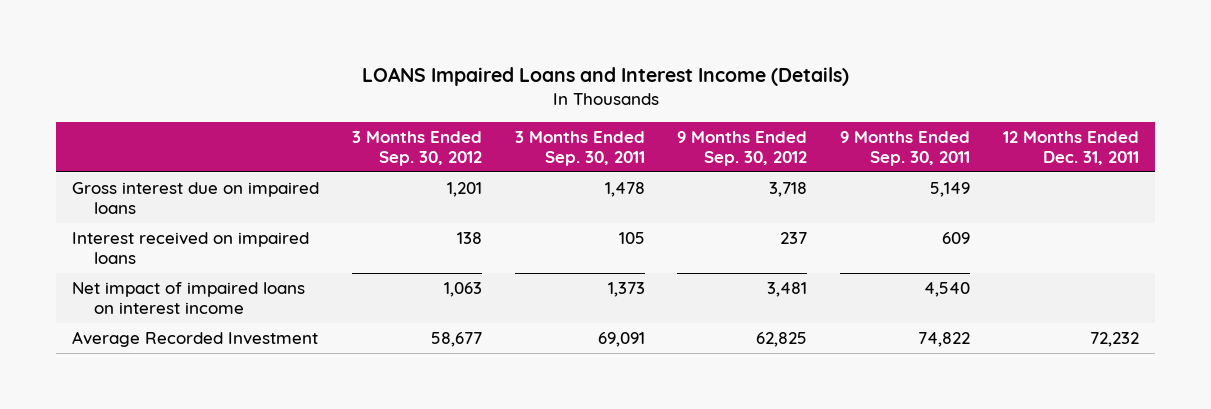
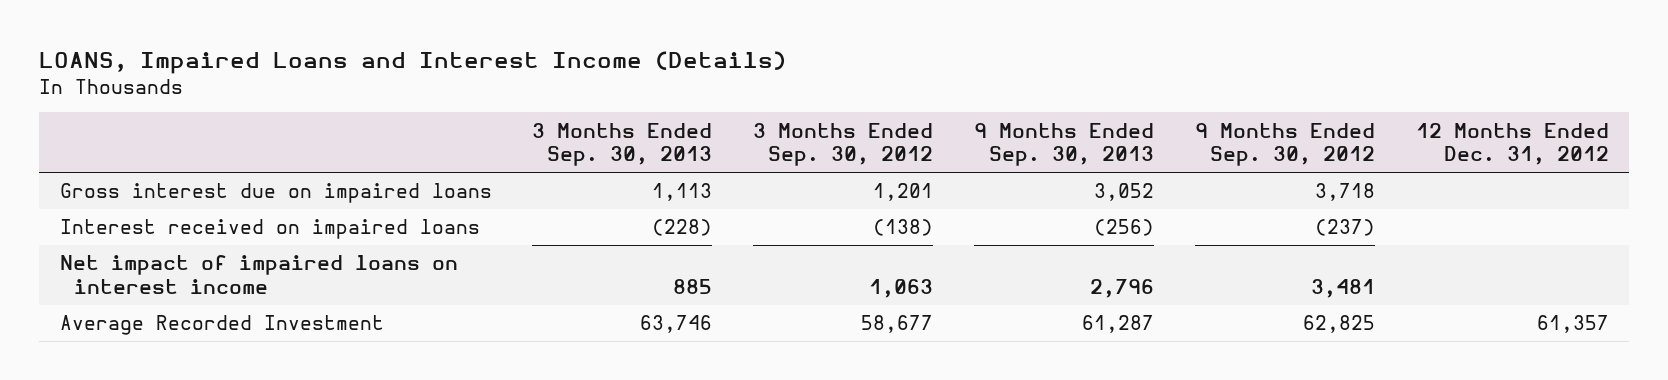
[361,66,849,86] LOANS Impaired Loans and Interest Income (Details) -> [39,51,787,75] LOANS, Impaired Loans and Interest Income (Details)
[514,130,645,166] 3 Months Ended Sep. 30, 2011 -> none
[840,130,971,166] 9 Months Ended Sep. 30, 2011 -> none
[1003,130,1140,165] 12 Months Ended Dec. 31, 2011 -> none
none -> [532,122,713,167] 3 Months Ended Sep. 30, 2013
none -> [974,122,1155,167] 9 Months Ended Sep. 30, 2013
none -> [1415,122,1609,166] 12 Months Ended Dec. 31, 2012
[456,232,482,245] 138 -> [873,219,934,237] (138)
[780,232,808,245] 237 -> [1314,219,1375,237] (237)

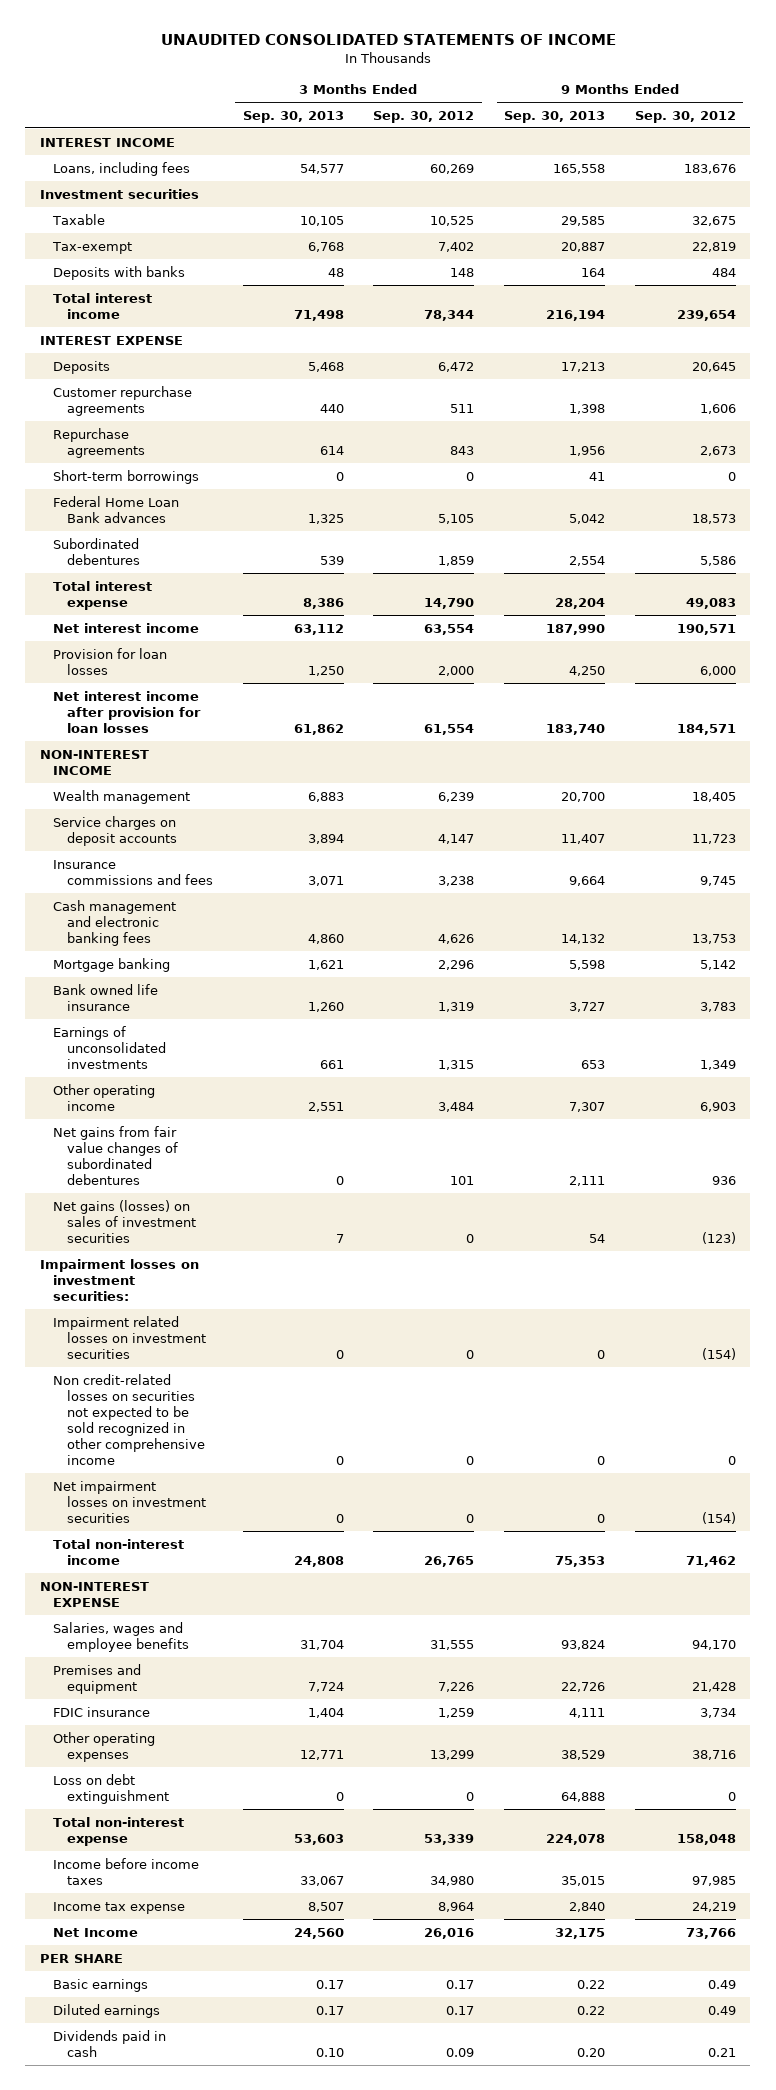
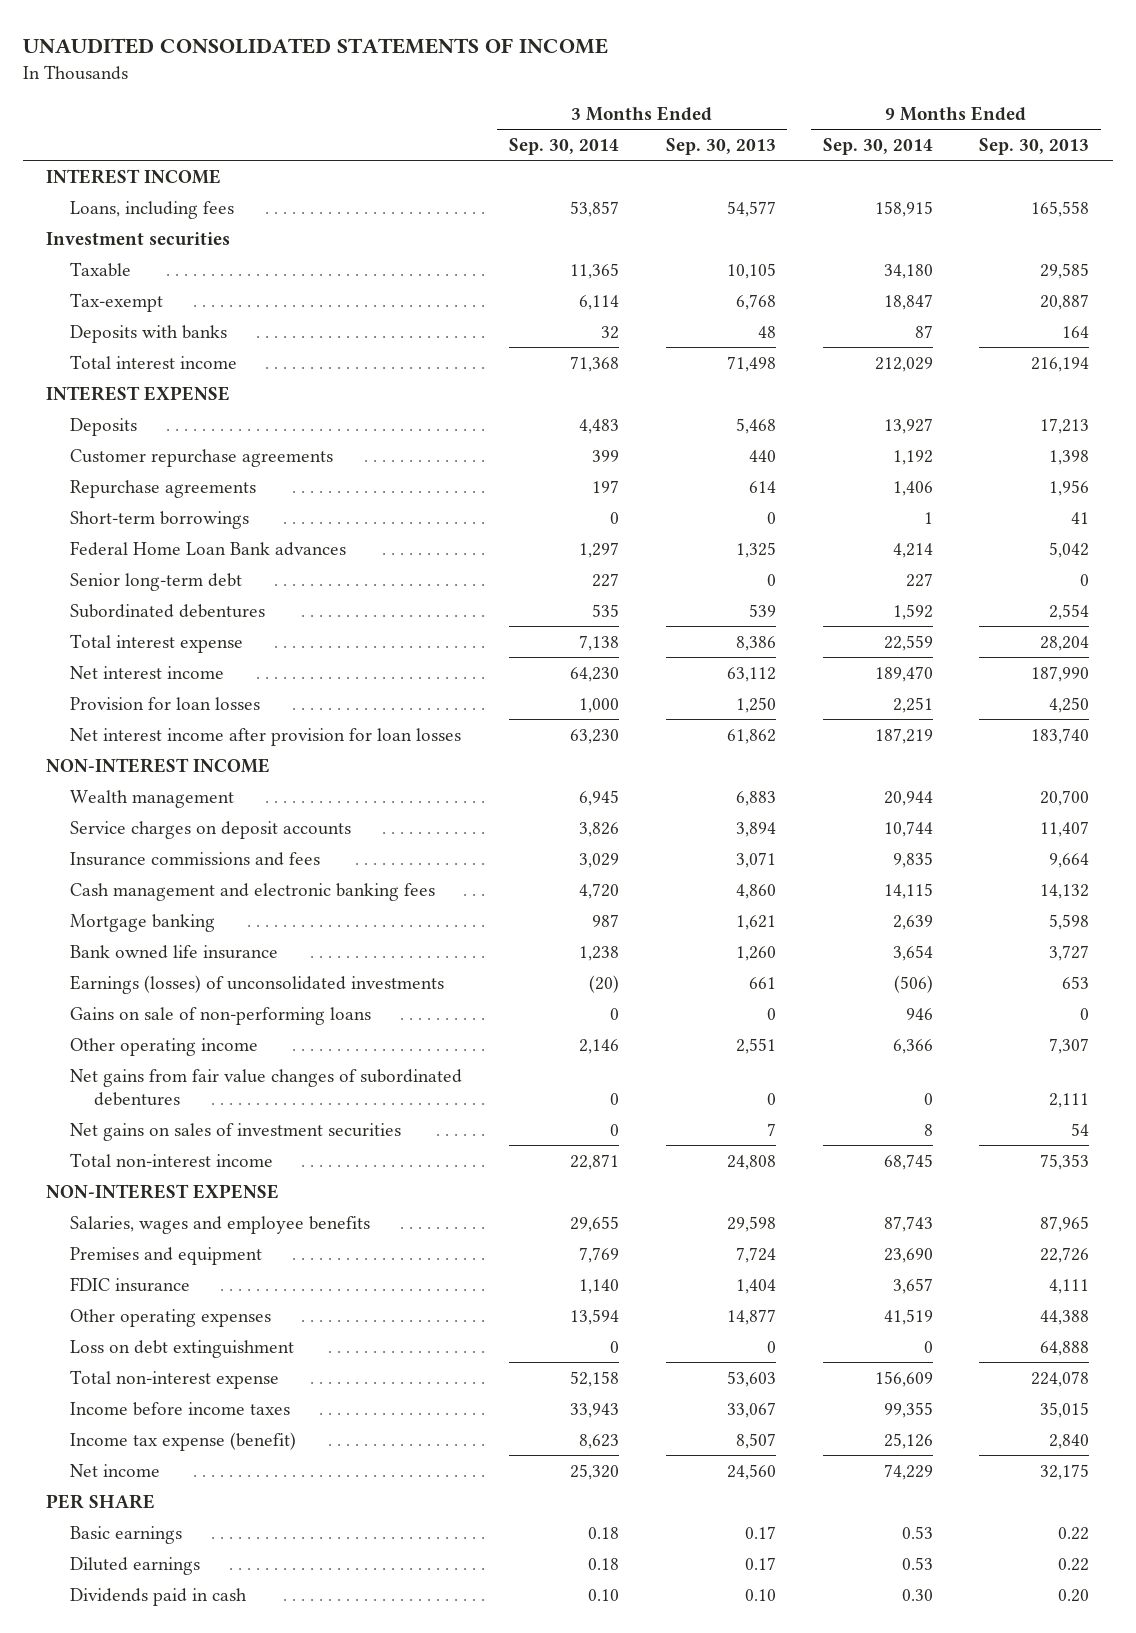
[373,110,475,123] Sep. 30, 2012 -> none
[634,110,736,123] Sep. 30, 2012 -> none
none -> [508,137,619,155] Sep. 30, 2014
none -> [822,137,933,155] Sep. 30, 2014
none -> [69,572,242,591] Senior long-term debt
[53,1025,166,1069] Earnings of unconsolidated investments -> [69,974,444,994] Earnings (losses) of unconsolidated investments
none -> [69,1006,371,1025] Gains on sale of non-performing loans
[39,1258,199,1301] Impairment losses on investment securities: -> none
[53,1315,206,1359] Impairment related losses on investment securities -> none
[53,1373,205,1465] Non credit-related losses on securities not expected to be sold recognized in other comprehensive income -> none
[53,1480,206,1523] Net impairment losses on investment securities -> none
[53,1199,196,1243] Net gains (losses) on sales of investment securities -> [69,1122,401,1141] Net gains on sales of investment securities
[299,1639,344,1650] 31,704 -> [726,1215,776,1232] 29,598
[560,1639,605,1650] 93,824 -> [1040,1215,1090,1232] 87,965
[299,1749,344,1760] 12,771 -> [726,1308,776,1325] 14,877
[560,1749,605,1760] 38,529 -> [1040,1309,1090,1325] 44,388
[53,1901,186,1914] Income tax expense -> [69,1431,296,1451] Income tax expense (benefit)
[53,1927,139,1937] Net Income -> [69,1463,160,1477] Net income

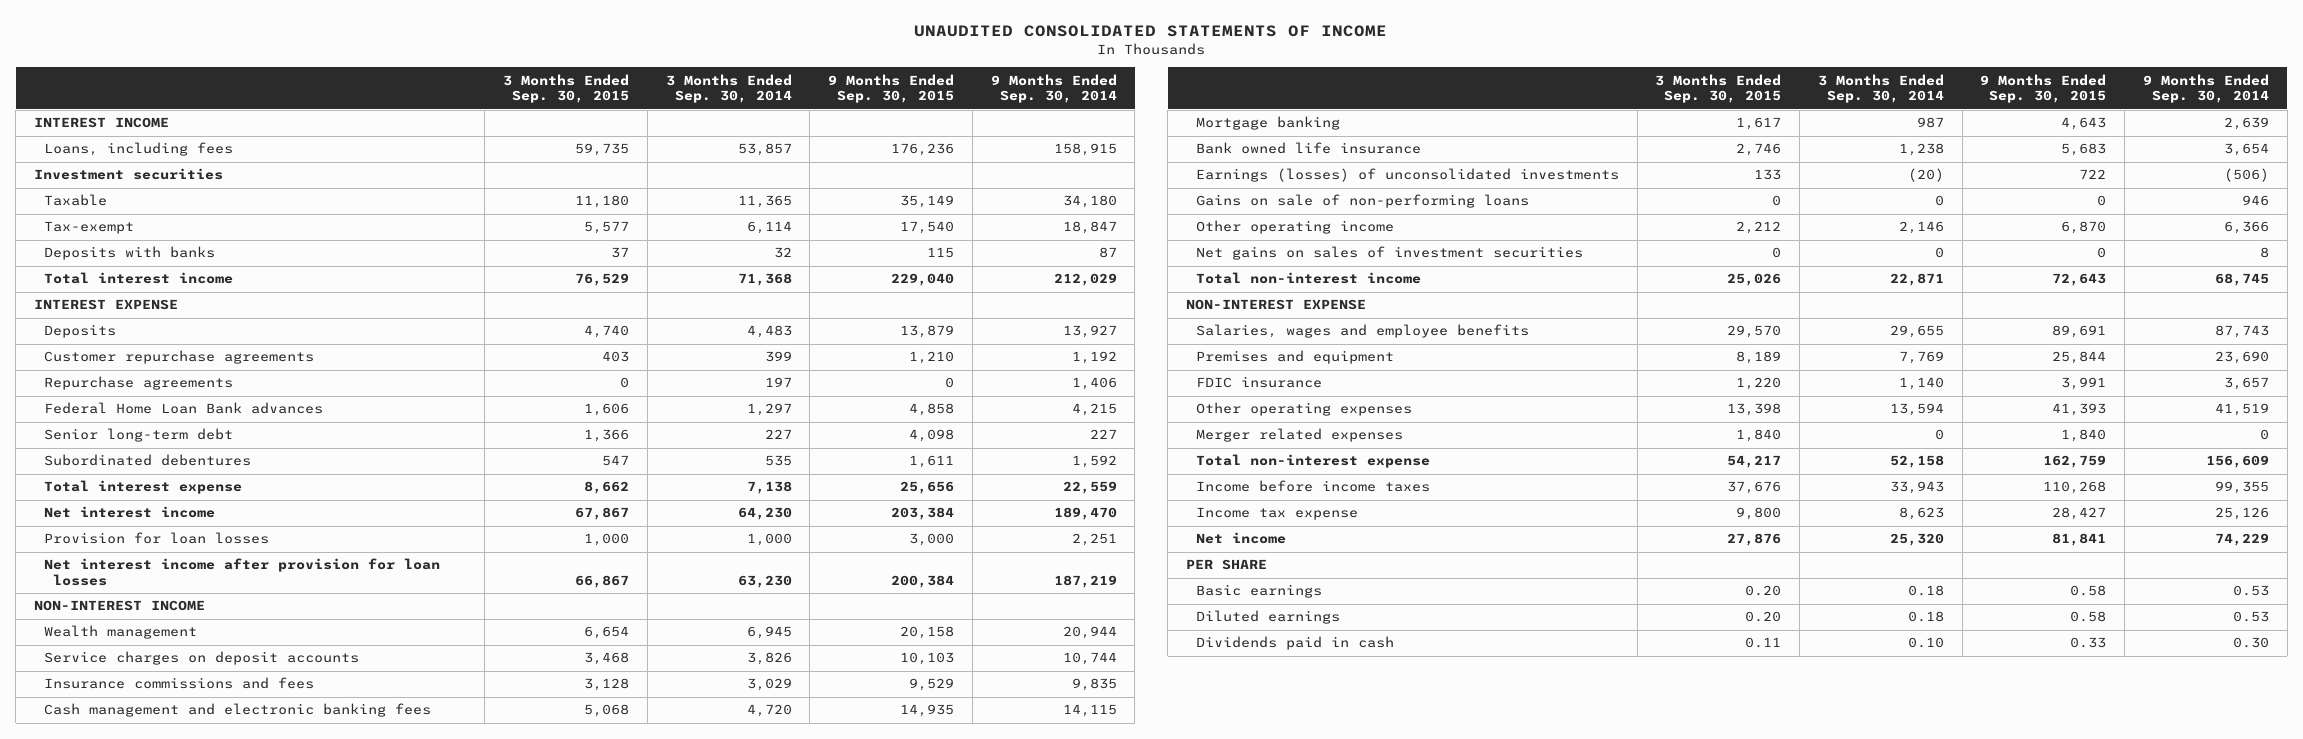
[665,137,776,155] Sep. 30, 2013 -> none
[979,137,1090,155] Sep. 30, 2013 -> none
none -> [503,73,630,104] 3 Months Ended Sep. 30, 2015
none -> [828,73,955,104] 9 Months Ended Sep. 30, 2015
[69,510,249,529] Short-term borrowings -> none
[892,542,933,558] 4,214 -> [1071,403,1117,417] 4,215
[69,1068,462,1106] Net gains from fair value changes of subordinated debentures -> none
[69,1339,294,1358] Loss on debt extinguishment -> none
none -> [1195,428,1403,443] Merger related expenses
[69,1431,296,1451] Income tax expense (benefit) -> [1195,507,1358,521] Income tax expense

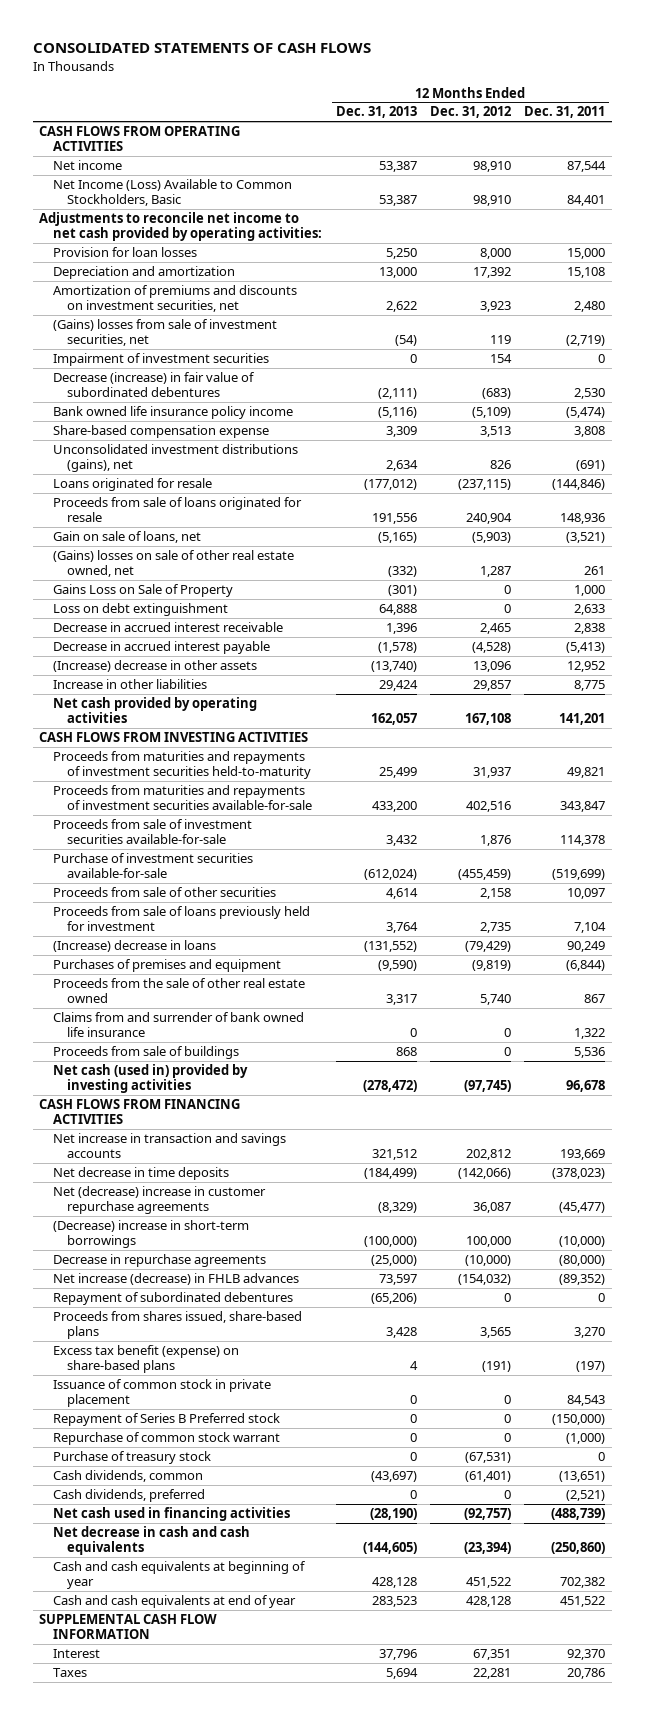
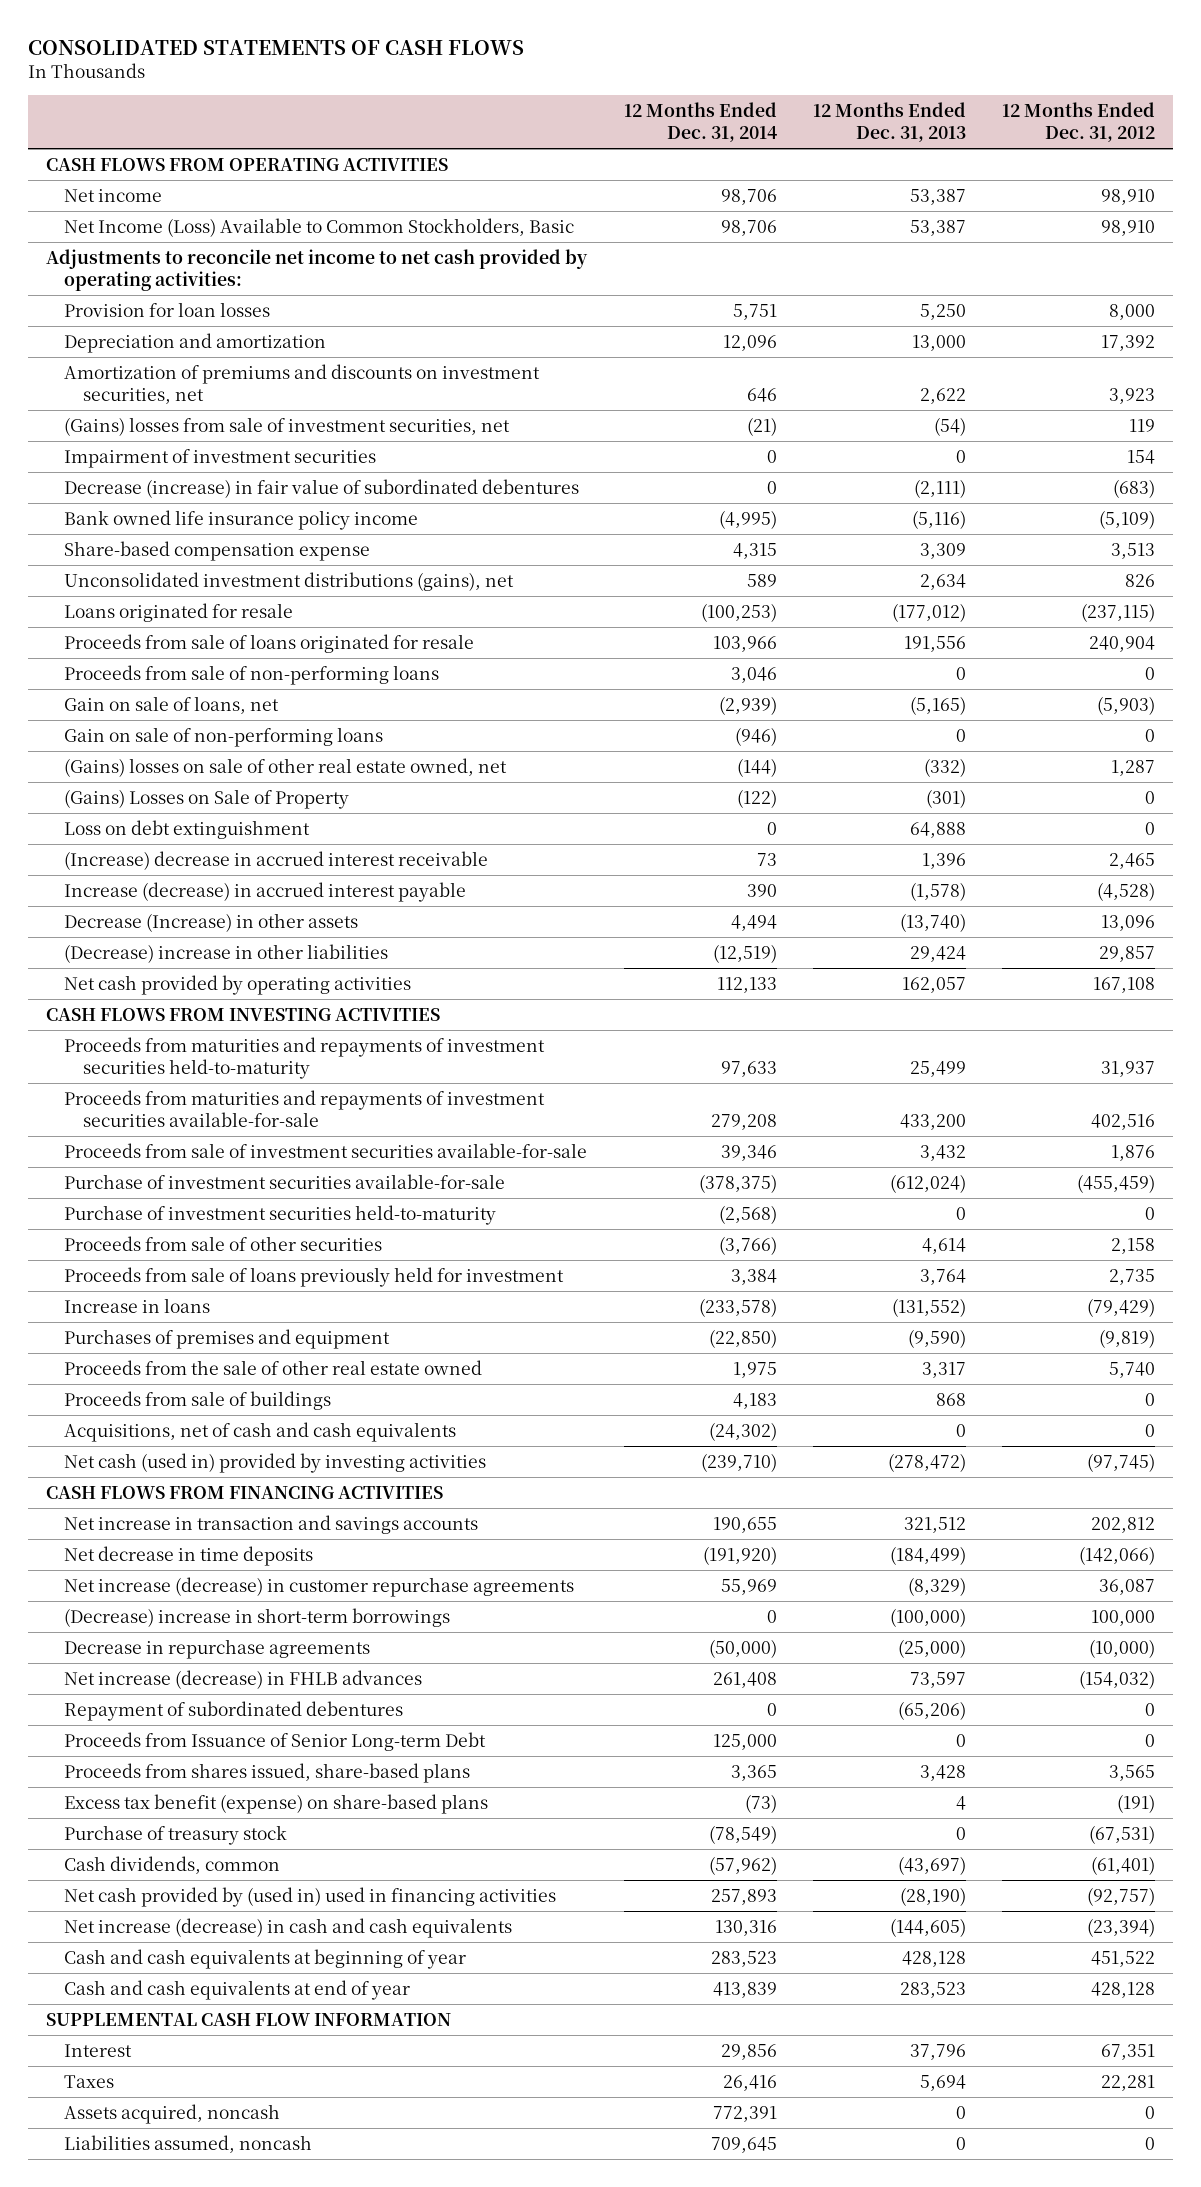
[524,106,606,119] Dec. 31, 2011 -> none
none -> [623,102,777,143] 12 Months Ended Dec. 31, 2014
none -> [64,665,440,686] Proceeds from sale of non-performing loans
none -> [64,727,384,748] Gain on sale of non-performing loans
[53,584,234,598] Gains Loss on Sale of Property -> [64,789,350,810] (Gains) Losses on Sale of Property
[53,622,284,633] Decrease in accrued interest receivable -> [64,851,489,871] (Increase) decrease in accrued interest receivable
[53,641,271,655] Decrease in accrued interest payable -> [64,882,467,903] Increase (decrease) in accrued interest payable
[53,660,258,673] (Increase) decrease in other assets -> [64,913,359,933] Decrease (Increase) in other assets
[53,679,208,690] Increase in other liabilities -> [64,944,389,964] (Decrease) increase in other liabilities
none -> [64,1205,497,1226] Purchase of investment securities held-to-maturity
[53,940,217,953] (Increase) decrease in loans -> [64,1298,211,1314] Increase in loans
[53,1012,305,1038] Claims from and surrender of bank owned life insurance -> none
none -> [64,1422,457,1443] Acquisitions, net of cash and cash equivalents
[53,1186,267,1215] Net (decrease) increase in customer repurchase agreements -> [64,1577,575,1598] Net increase (decrease) in customer repurchase agreements
none -> [64,1732,487,1752] Proceeds from Issuance of Senior Long-term Debt
[53,1379,272,1408] Issuance of common stock in private placement -> none
[53,1413,281,1427] Repayment of Series B Preferred stock -> none
[53,1432,281,1446] Repurchase of common stock warrant -> none
[53,1489,206,1503] Cash dividends, preferred -> none
[53,1507,291,1522] Net cash used in financing activities -> [64,1887,557,1908] Net cash provided by (used in) used in financing activities
[53,1526,251,1556] Net decrease in cash and cash equivalents -> [64,1918,513,1939] Net increase (decrease) in cash and cash equivalents
none -> [64,2104,281,2125] Assets acquired, noncash
none -> [64,2135,313,2154] Liabilities assumed, noncash

